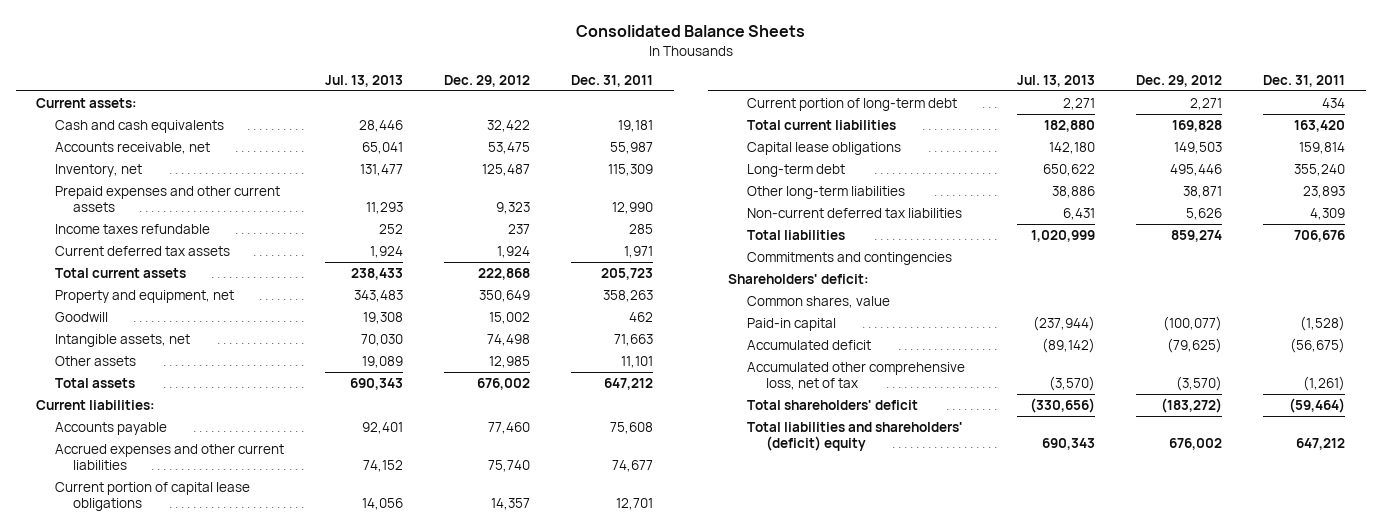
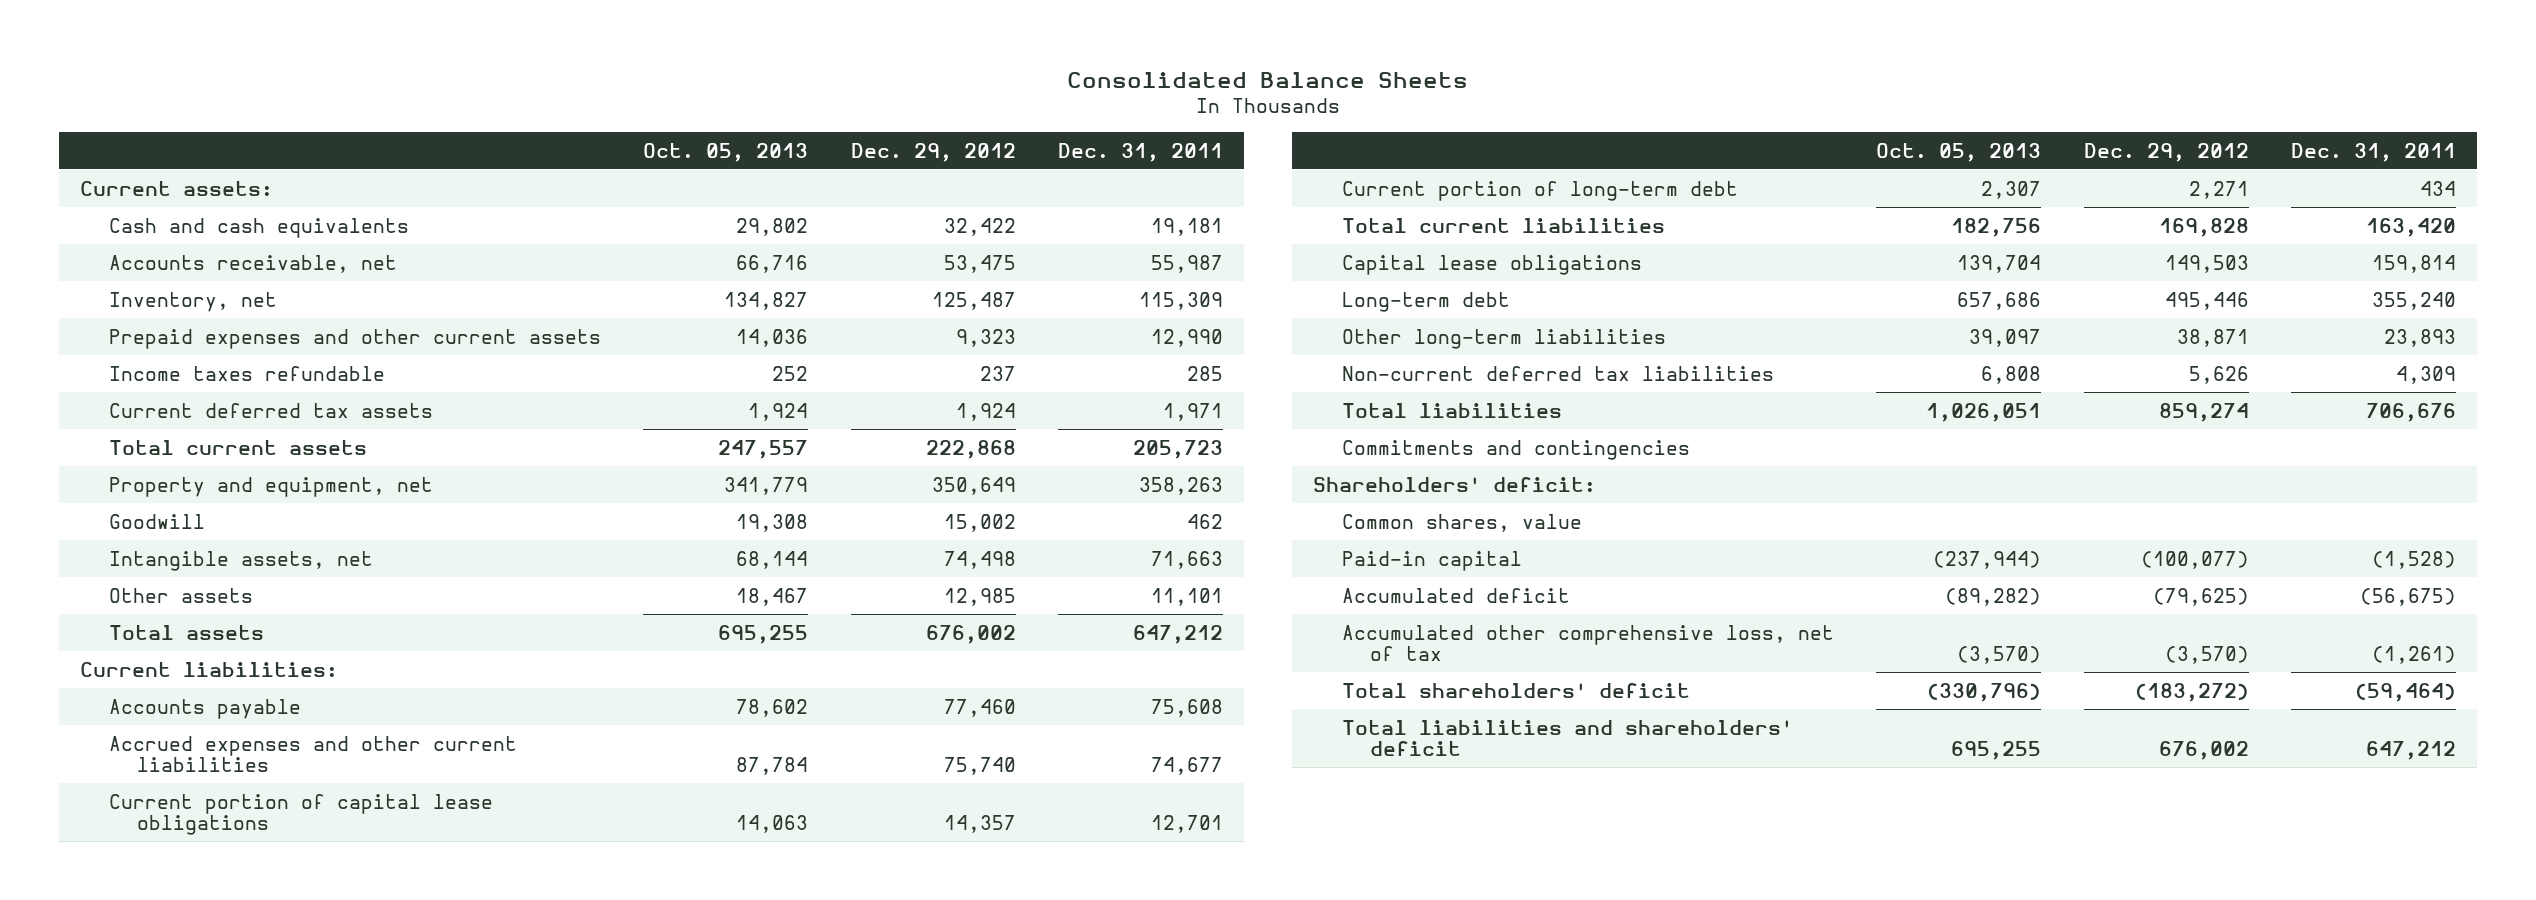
[324,75,403,88] Jul. 13, 2013 -> none
none -> [643,142,809,162] Oct. 05, 2013
[747,421,964,452] Total liabilities and shareholders' (deficit) equity -> [1341,719,1793,757] Total liabilities and shareholders' deficit

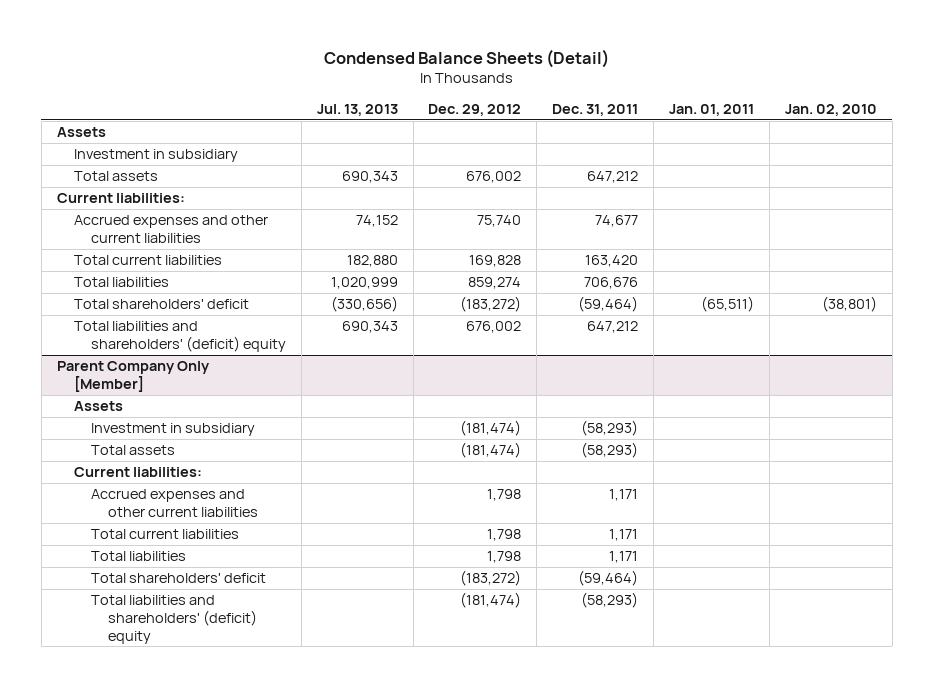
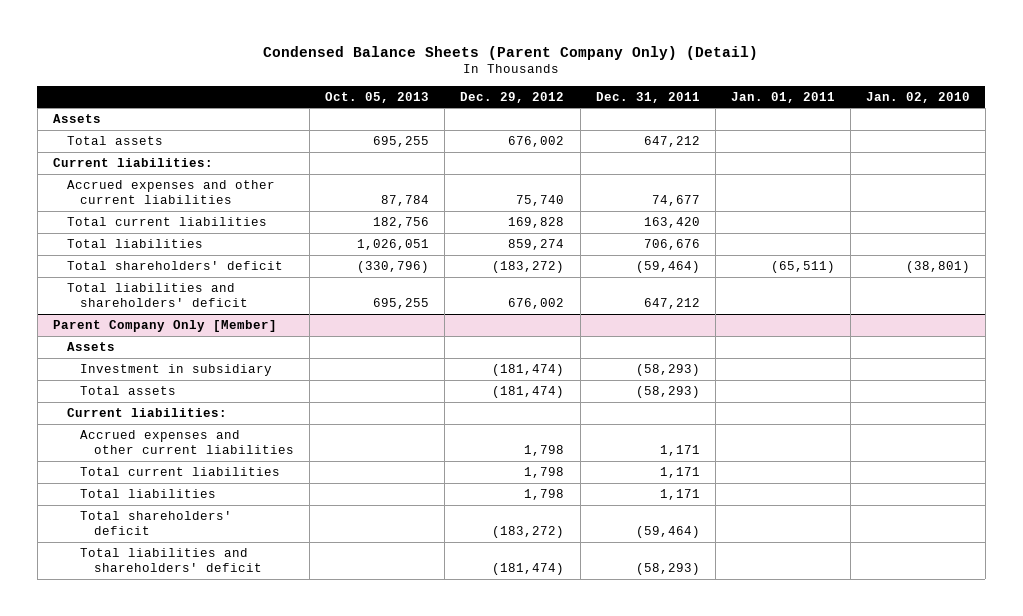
[323,48,609,68] Condensed Balance Sheets (Detail) -> [263,45,759,60] Condensed Balance Sheets (Parent Company Only) (Detail)
[316,103,398,116] Jul. 13, 2013 -> none
none -> [325,91,430,103] Oct. 05, 2013
[73,149,238,163] Investment in subsidiary -> none
[73,321,286,352] Total liabilities and shareholders' (deficit) equity -> [66,282,249,308] Total liabilities and shareholders' deficit
[90,595,258,644] Total liabilities and shareholders' (deficit) equity -> [80,547,263,573] Total liabilities and shareholders' deficit

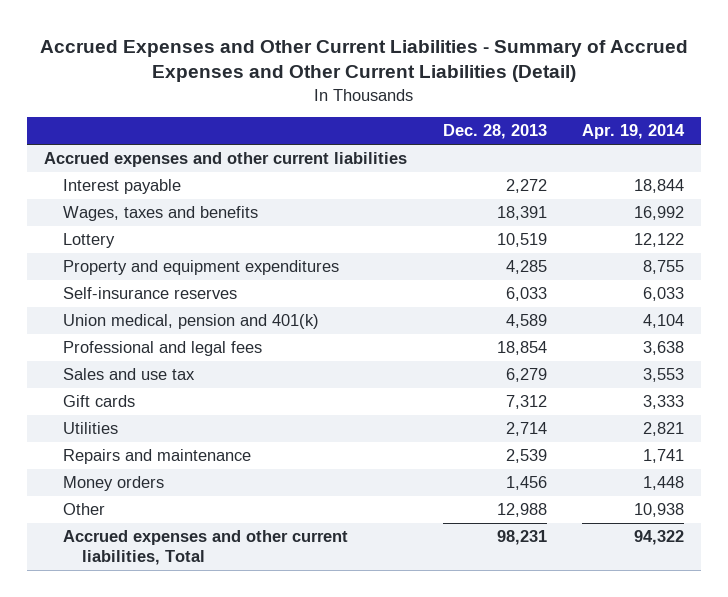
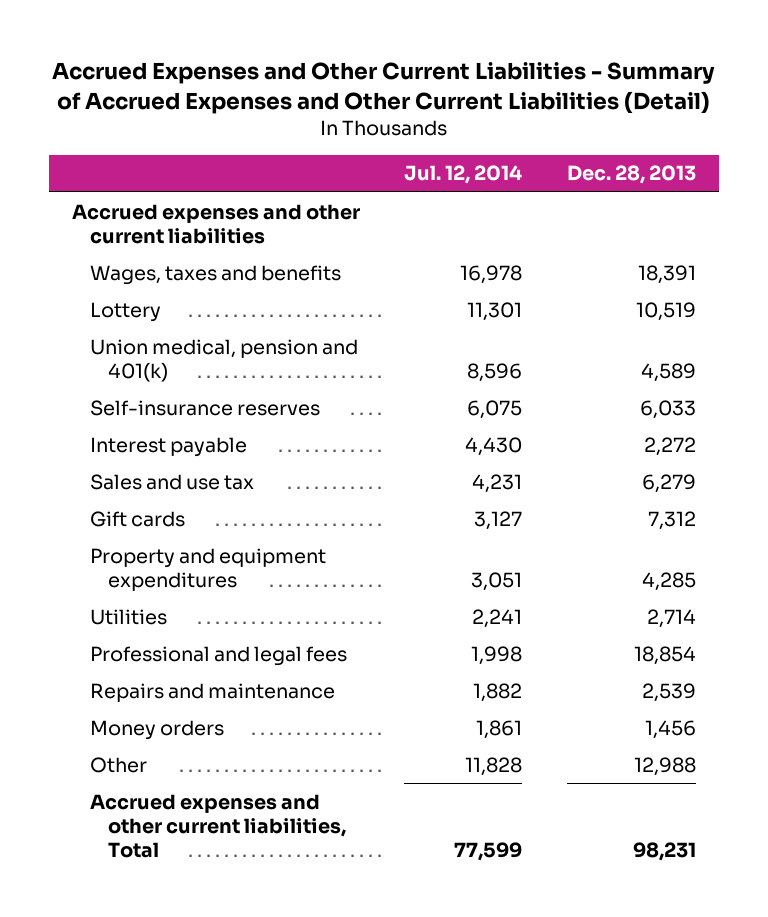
[581,124,685,140] Apr. 19, 2014 -> none
none -> [404,165,523,185] Jul. 12, 2014
[63,287,238,300] Self-insurance reserves -> [89,399,320,416] Self-insurance reserves
[63,179,182,195] Interest payable -> [89,436,247,457] Interest payable
[63,260,340,276] Property and equipment expenditures -> [89,547,326,591] Property and equipment expenditures
[63,341,263,357] Professional and legal fees -> [89,645,347,666] Professional and legal fees

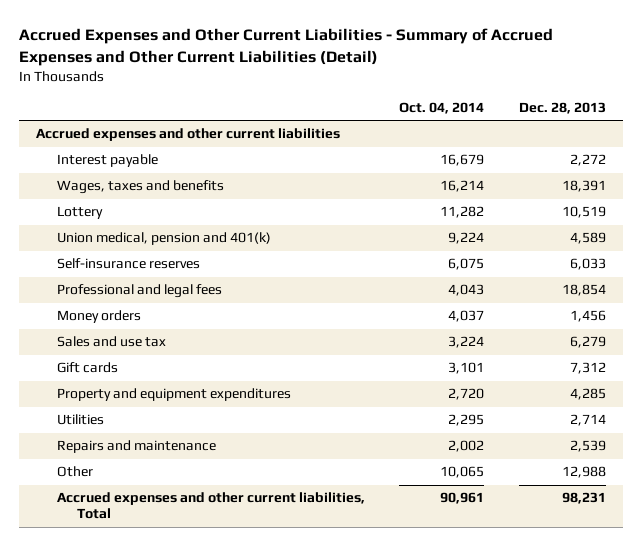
[404,165,523,185] Jul. 12, 2014 -> none
none -> [399,102,485,115] Oct. 04, 2014
[89,436,247,457] Interest payable -> [56,154,158,168] Interest payable
[89,645,347,666] Professional and legal fees -> [56,284,222,299] Professional and legal fees
[89,719,224,740] Money orders -> [56,310,141,324] Money orders

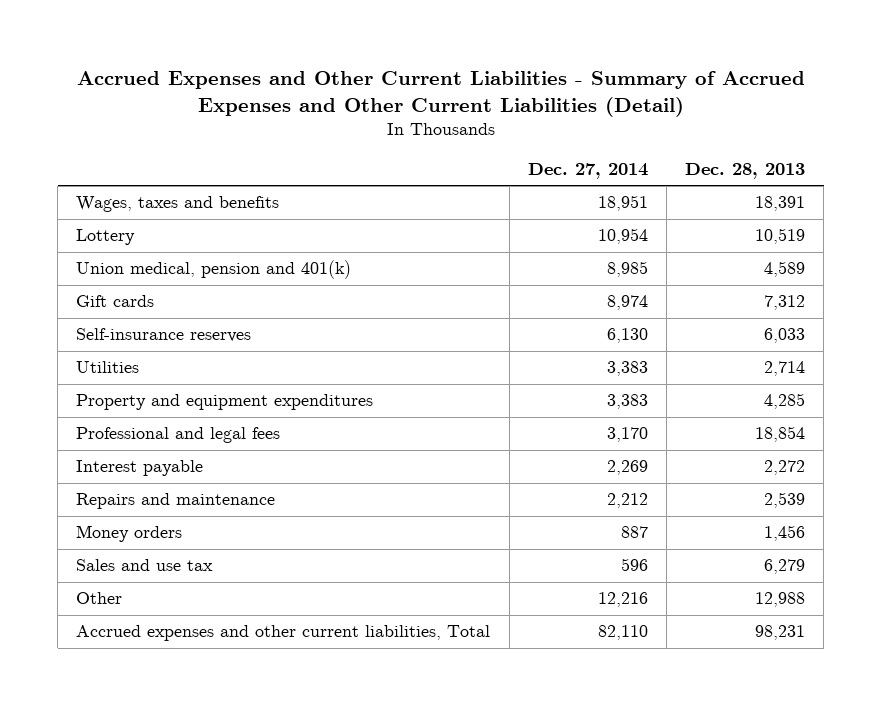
[399,102,485,115] Oct. 04, 2014 -> none
none -> [527,162,648,179] Dec. 27, 2014
[36,128,341,142] Accrued expenses and other current liabilities -> none
[56,362,118,374] Gift cards -> [76,295,155,308] Gift cards
[56,414,104,426] Utilities -> [76,361,140,374] Utilities
[56,388,291,402] Property and equipment expenditures -> [76,394,374,411] Property and equipment expenditures
[56,154,158,168] Interest payable -> [76,460,204,477] Interest payable
[56,440,216,454] Repairs and maintenance -> [76,493,276,510] Repairs and maintenance

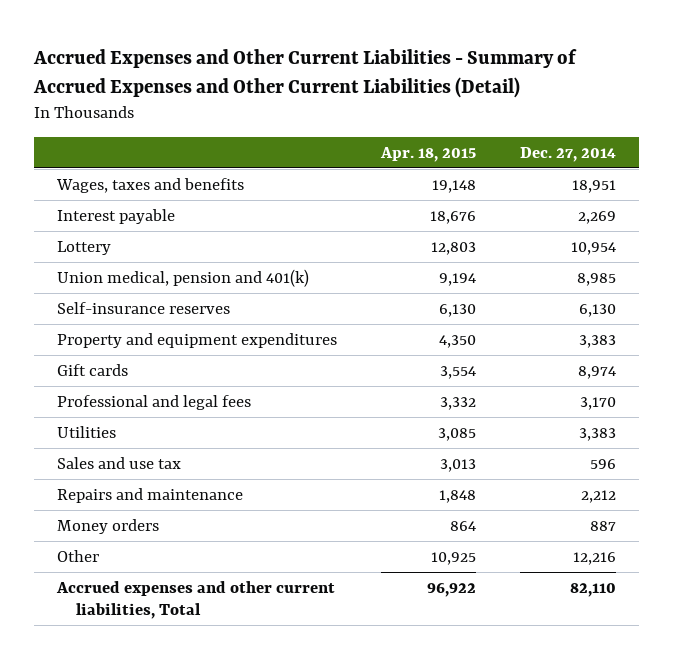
[685,162,806,179] Dec. 28, 2013 -> none
none -> [379,146,476,162] Apr. 18, 2015
[76,460,204,477] Interest payable -> [56,208,175,224] Interest payable
[76,295,155,308] Gift cards -> [56,363,128,376] Gift cards
[76,361,140,374] Utilities -> [56,425,116,438] Utilities
[76,559,214,572] Sales and use tax -> [56,456,181,469] Sales and use tax

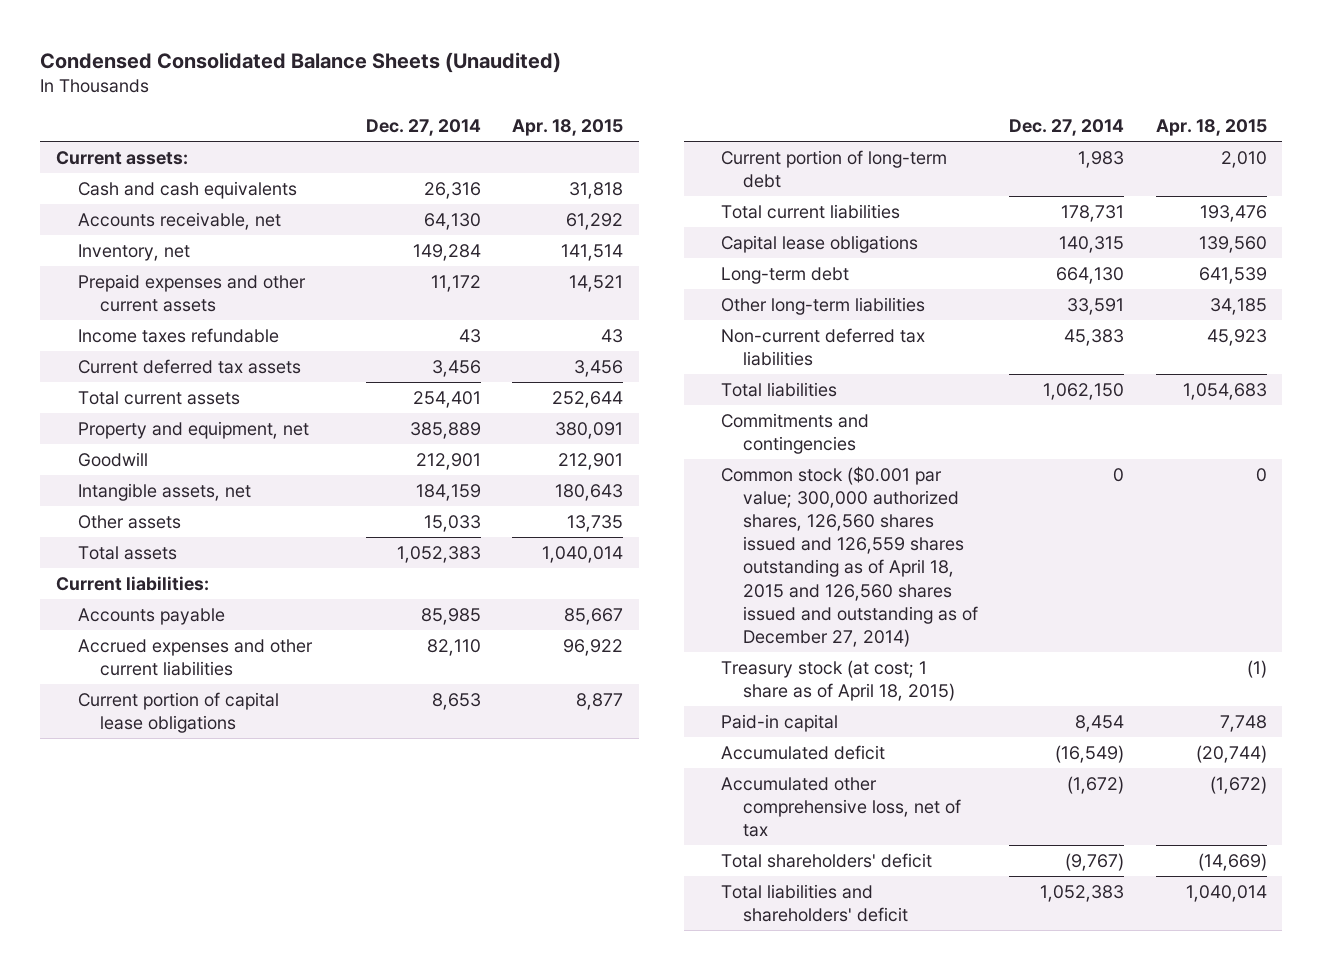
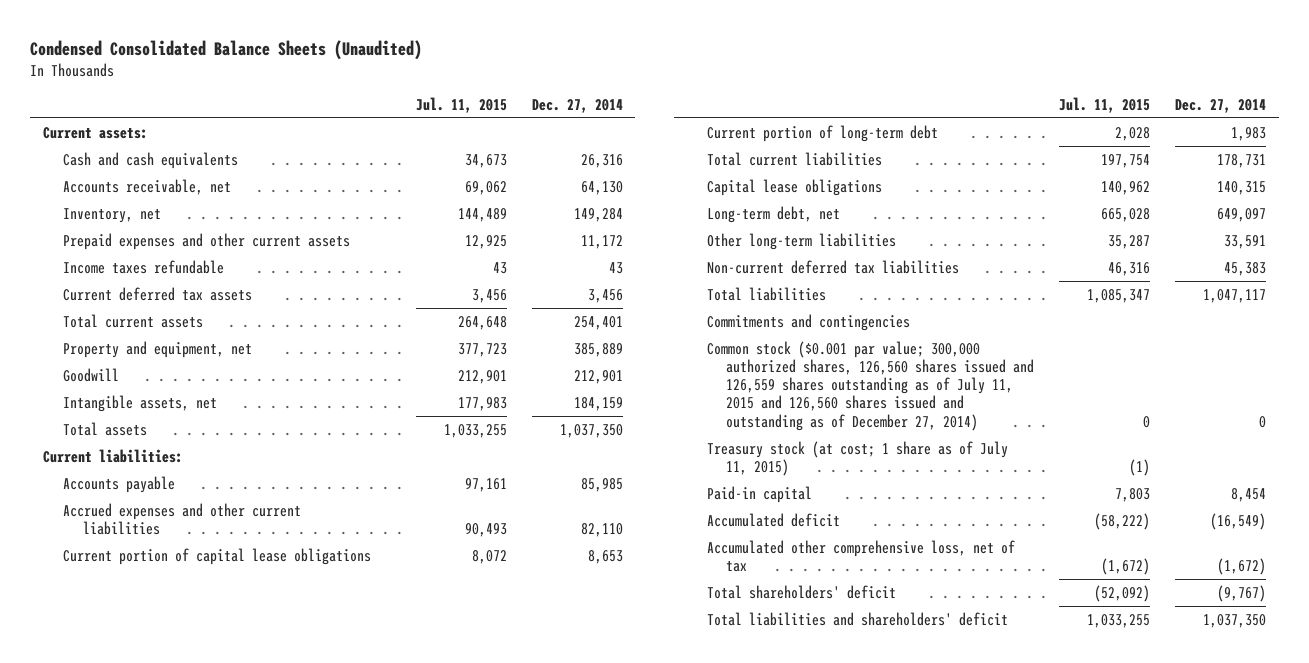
[512,118,624,136] Apr. 18, 2015 -> none
none -> [415,97,507,114] Jul. 11, 2015
[77,514,181,529] Other assets -> none
[397,545,482,563] 1,052,383 -> [559,423,623,438] 1,037,350
[721,266,850,284] Long-term debt -> [706,205,840,223] Long-term debt, net
[1056,266,1125,284] 664,130 -> [1217,207,1267,222] 649,097
[1043,382,1125,400] 1,062,150 -> [1203,288,1267,303] 1,047,117
[721,465,979,647] Common stock ($0.001 par value; 300,000 authorized shares, 126,560 shares issued and 126,559 shares outstanding as of April 18, 2015 and 126,560 shares issued and outstanding as of December 27, 2014) -> [706,340,1035,431] Common stock ($0.001 par value; 300,000 authorized shares, 126,560 shares issued and 126,559 shares outstanding as of July 11, 2015 and 126,560 shares issued and outstanding as of December 27, 2014)
[721,659,956,702] Treasury stock (at cost; 1 share as of April 18, 2015) -> [706,440,1008,477] Treasury stock (at cost; 1 share as of July 11, 2015)
[1040,884,1125,902] 1,052,383 -> [1203,613,1267,628] 1,037,350

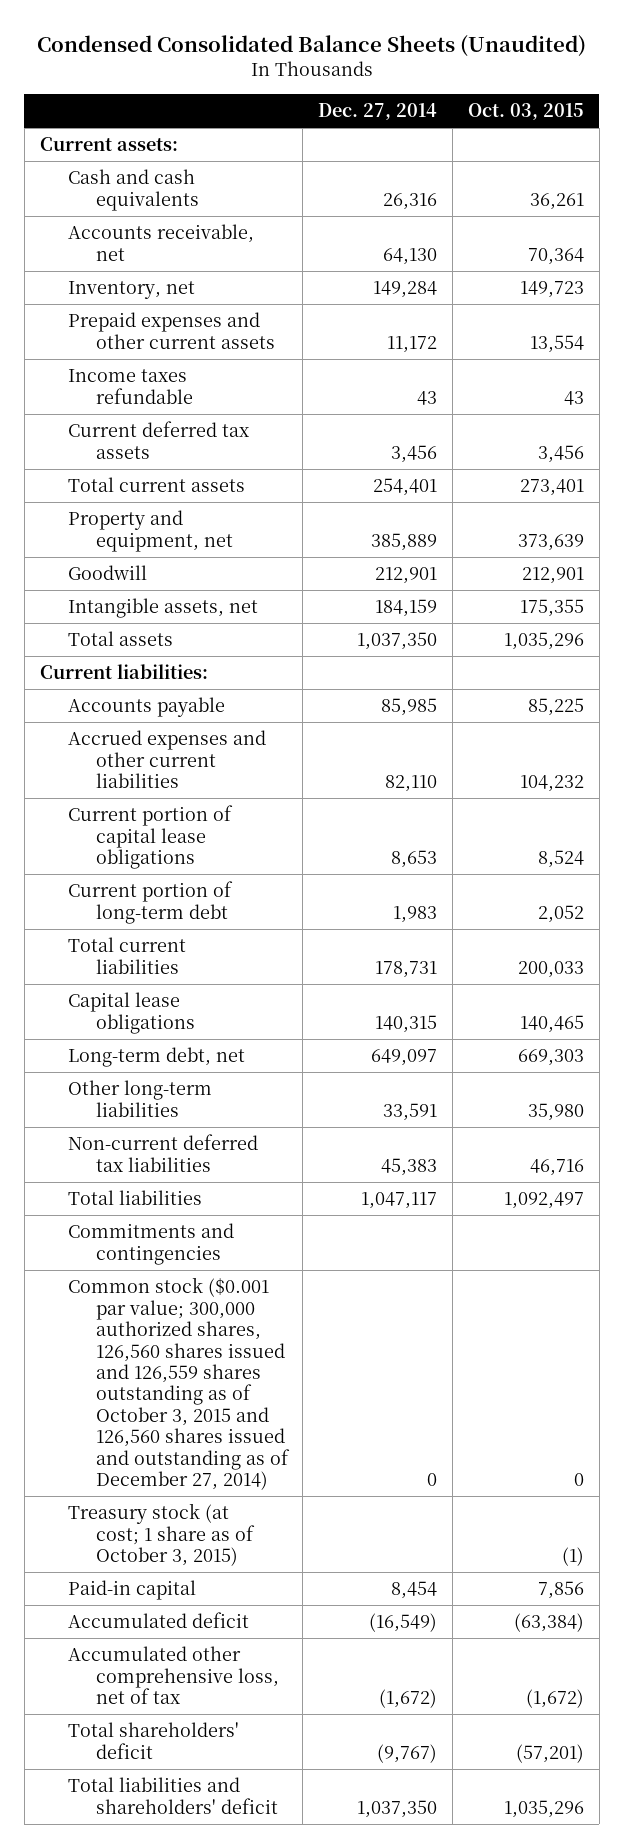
[415,97,507,114] Jul. 11, 2015 -> none
none -> [468,103,585,121] Oct. 03, 2015
[706,340,1035,431] Common stock ($0.001 par value; 300,000 authorized shares, 126,560 shares issued and 126,559 shares outstanding as of July 11, 2015 and 126,560 shares issued and outstanding as of December 27, 2014) -> [67,1277,290,1491] Common stock ($0.001 par value; 300,000 authorized shares, 126,560 shares issued and 126,559 shares outstanding as of October 3, 2015 and 126,560 shares issued and outstanding as of December 27, 2014)
[706,440,1008,477] Treasury stock (at cost; 1 share as of July 11, 2015) -> [67,1503,255,1567] Treasury stock (at cost; 1 share as of October 3, 2015)

